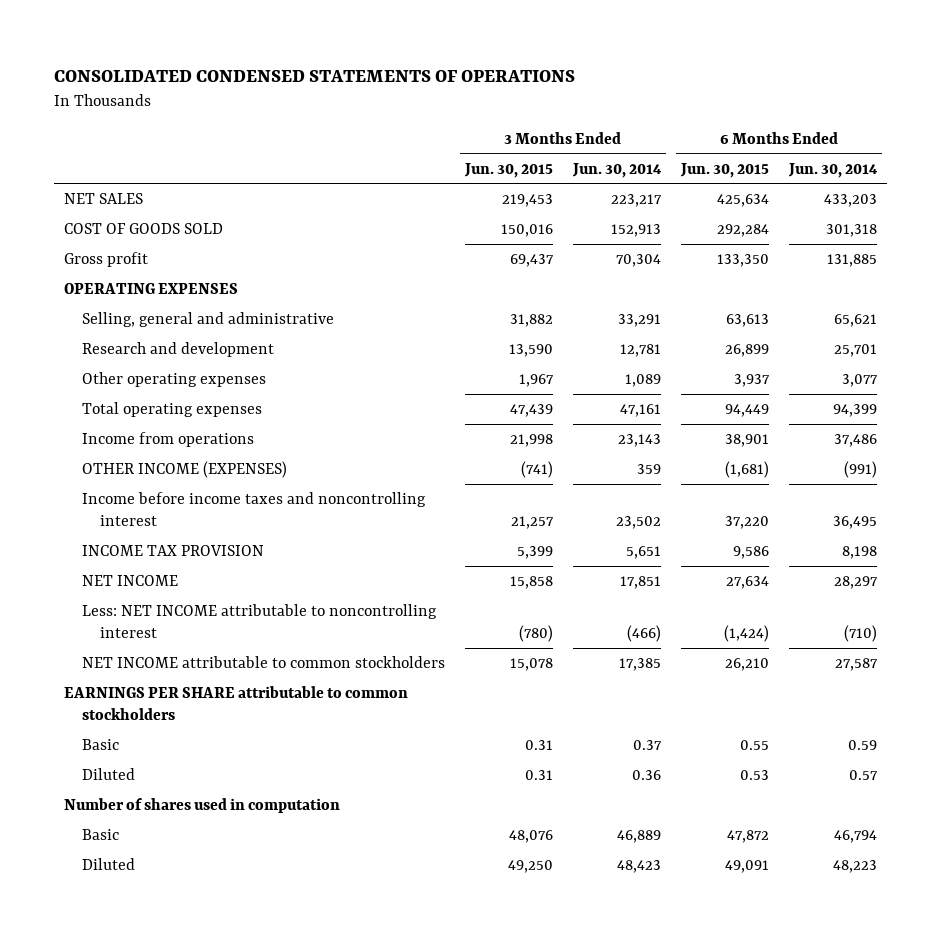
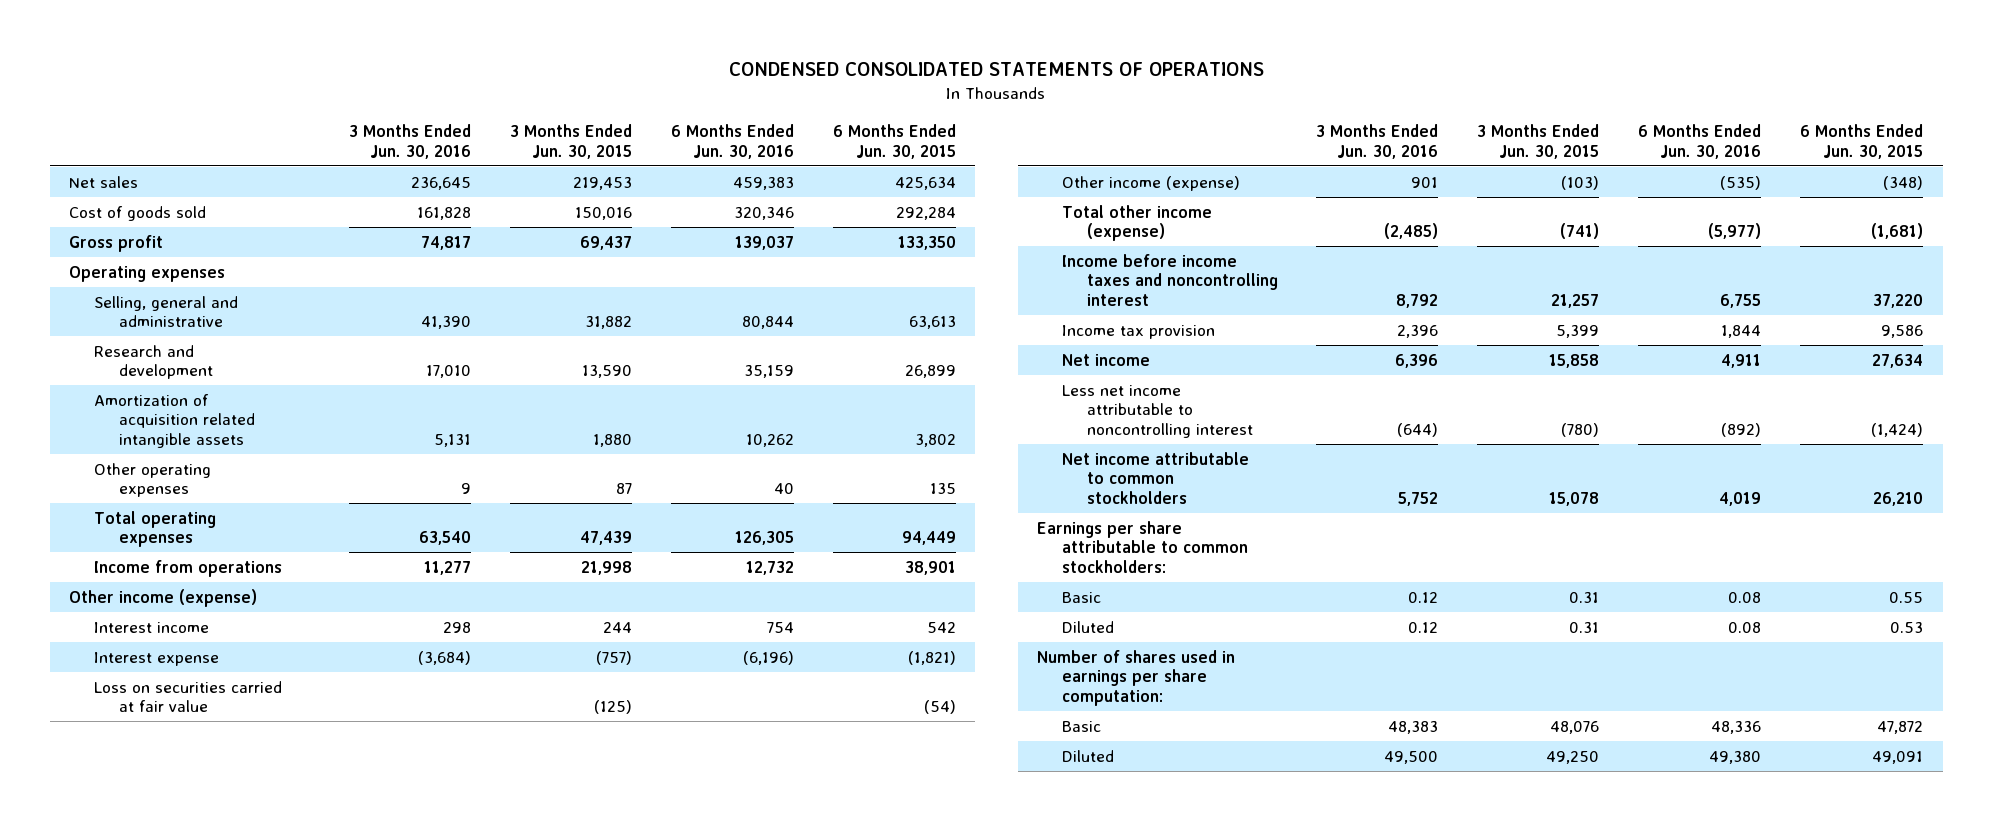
[53,69,575,82] CONSOLIDATED CONDENSED STATEMENTS OF OPERATIONS -> [729,62,1265,77] CONDENSED CONSOLIDATED STATEMENTS OF OPERATIONS
[572,162,663,178] Jun. 30, 2014 -> none
[788,162,879,178] Jun. 30, 2014 -> none
none -> [348,124,471,159] 3 Months Ended Jun. 30, 2016
none -> [670,124,794,159] 6 Months Ended Jun. 30, 2016
[63,193,143,205] NET SALES -> [69,175,139,188] Net sales
[63,223,223,235] COST OF GOODS SOLD -> [69,205,207,221] Cost of goods sold
[63,283,238,295] OPERATING EXPENSES -> [69,265,226,282] Operating expenses
none -> [94,393,255,448] Amortization of acquisition related intangible assets
[519,374,555,388] 1,967 -> [615,483,632,495] 87
[734,374,771,388] 3,937 -> [929,483,956,495] 135
none -> [69,588,258,607] Other income (expense)
none -> [94,621,210,633] Interest income
none -> [94,651,220,666] Interest expense
none -> [94,680,283,713] Loss on securities carried at fair value
none -> [1061,175,1240,191] Other income (expense)
[81,461,287,479] OTHER INCOME (EXPENSES) -> [1061,204,1212,242] Total other income (expense)
[81,545,264,557] INCOME TAX PROVISION -> [1061,324,1215,339] Income tax provision
[81,575,178,587] NET INCOME -> [1061,353,1150,366] Net income
[81,604,437,638] Less: NET INCOME attributable to noncontrolling interest -> [1061,384,1253,438] Less net income attributable to noncontrolling interest
[81,656,445,669] NET INCOME attributable to common stockholders -> [1061,451,1249,504] Net income attributable to common stockholders
[63,686,408,720] EARNINGS PER SHARE attributable to common stockholders -> [1037,520,1248,573] Earnings per share attributable to common stockholders:
[63,798,340,814] Number of shares used in computation -> [1037,649,1236,706] Number of shares used in earnings per share computation:

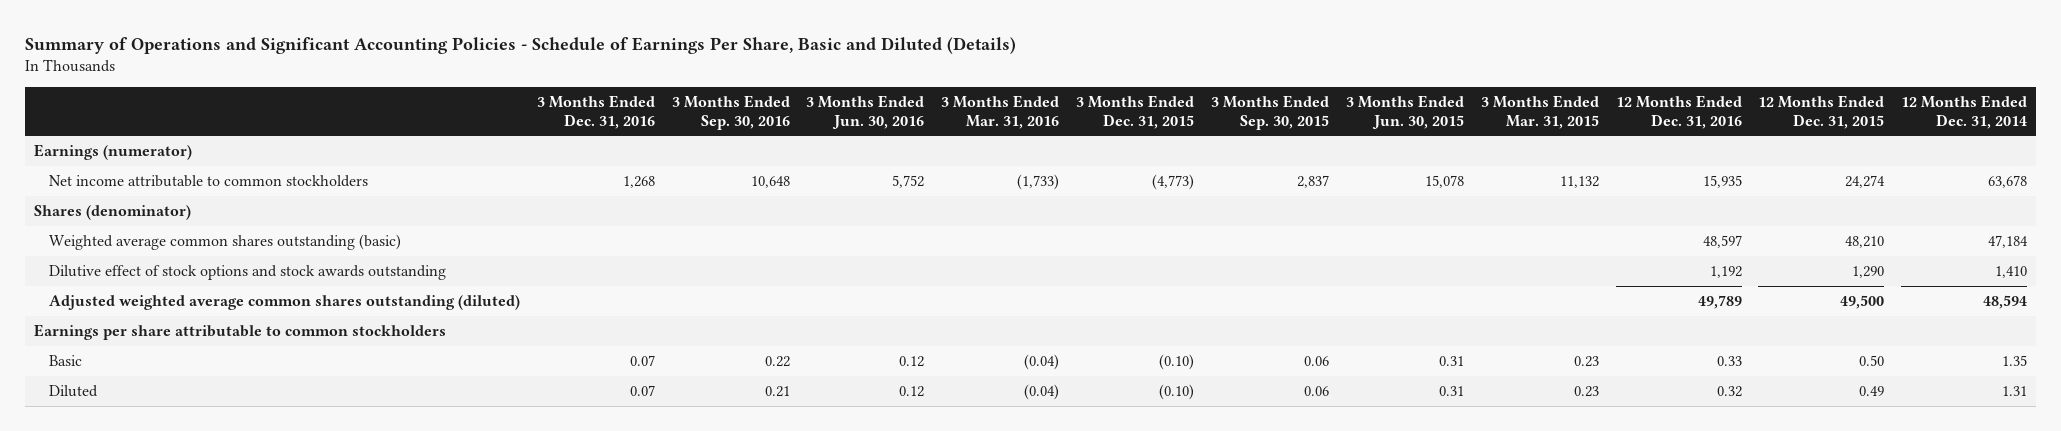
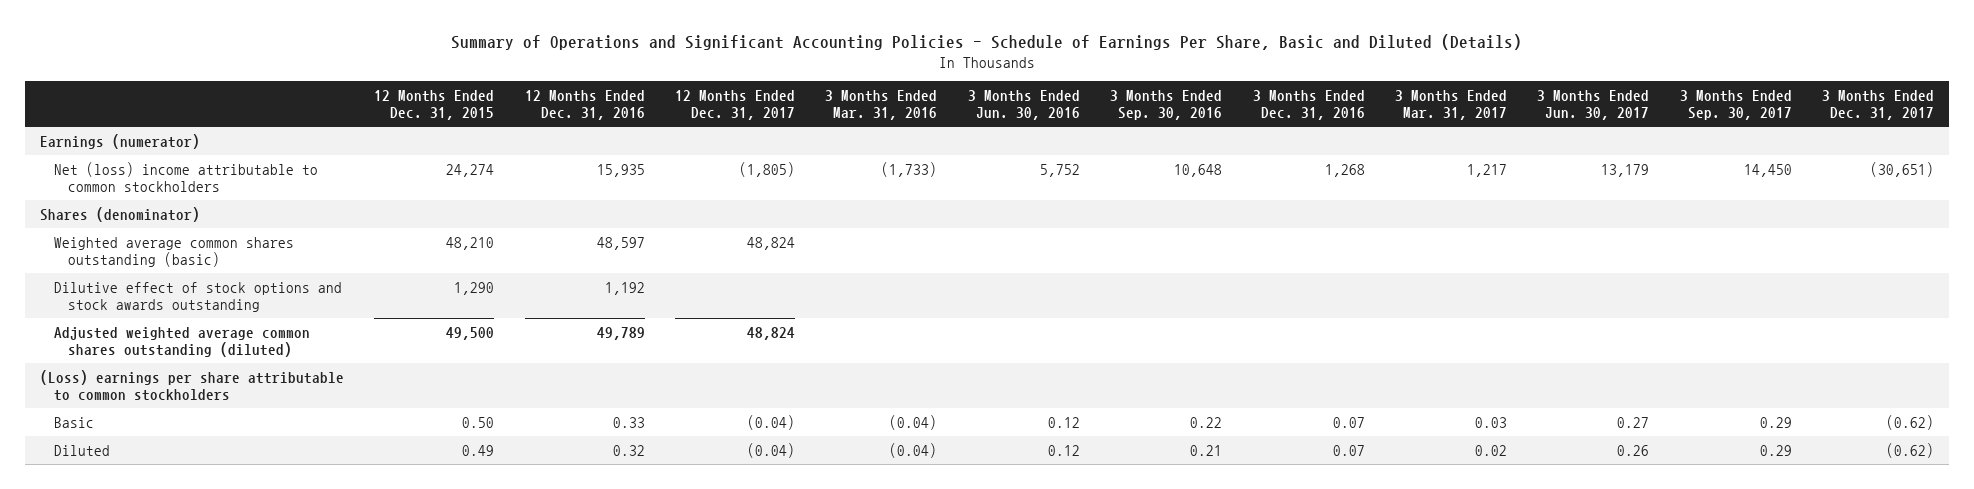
[1076,94,1195,129] 3 Months Ended Dec. 31, 2015 -> none
[1210,94,1329,130] 3 Months Ended Sep. 30, 2015 -> none
[1345,94,1464,129] 3 Months Ended Jun. 30, 2015 -> none
[1480,94,1599,129] 3 Months Ended Mar. 31, 2015 -> none
[1901,94,2028,129] 12 Months Ended Dec. 31, 2014 -> none
none -> [674,89,795,121] 12 Months Ended Dec. 31, 2017
none -> [1394,89,1507,121] 3 Months Ended Mar. 31, 2017
none -> [1537,89,1650,121] 3 Months Ended Jun. 30, 2017
none -> [1679,89,1792,121] 3 Months Ended Sep. 30, 2017
none -> [1822,89,1935,121] 3 Months Ended Dec. 31, 2017
[48,175,368,188] Net income attributable to common stockholders -> [54,161,319,193] Net (loss) income attributable to common stockholders
[33,324,446,341] Earnings per share attributable to common stockholders -> [39,369,344,402] (Loss) earnings per share attributable to common stockholders

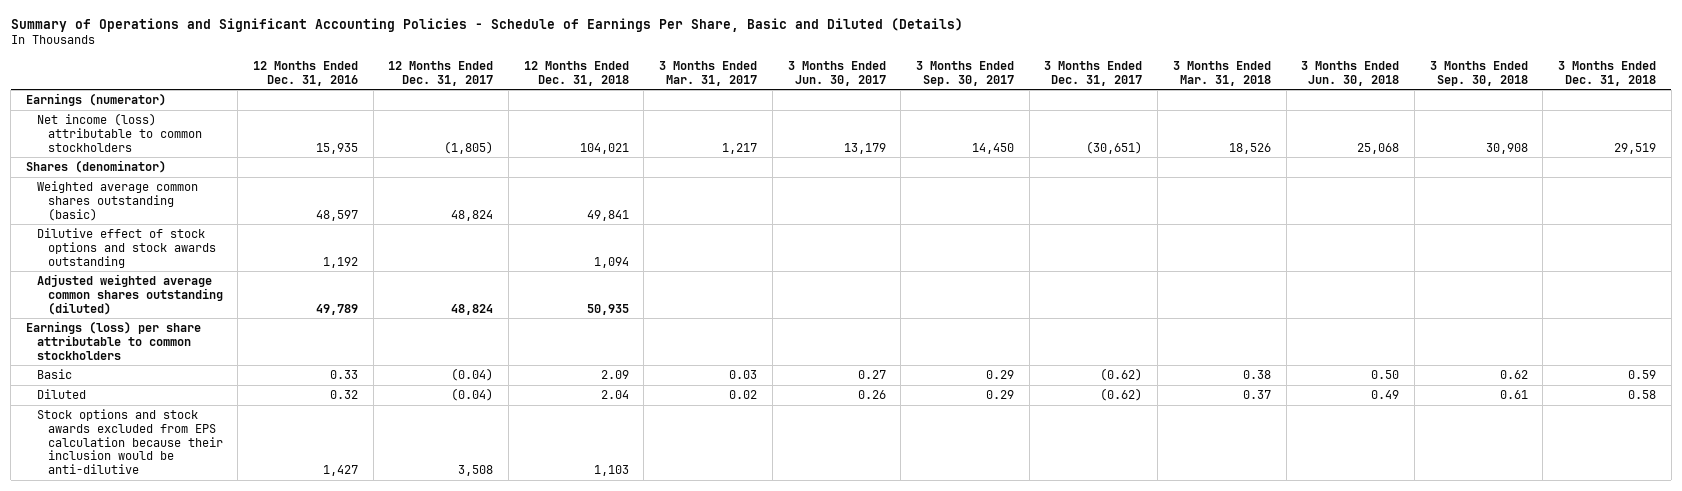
[374,89,495,121] 12 Months Ended Dec. 31, 2015 -> none
[825,89,938,121] 3 Months Ended Mar. 31, 2016 -> none
[967,89,1080,121] 3 Months Ended Jun. 30, 2016 -> none
[1110,89,1223,121] 3 Months Ended Sep. 30, 2016 -> none
[1252,89,1365,121] 3 Months Ended Dec. 31, 2016 -> none
none -> [523,60,629,86] 12 Months Ended Dec. 31, 2018
none -> [1172,60,1271,86] 3 Months Ended Mar. 31, 2018
none -> [1301,60,1400,86] 3 Months Ended Jun. 30, 2018
none -> [1429,60,1528,86] 3 Months Ended Sep. 30, 2018
none -> [1558,60,1657,86] 3 Months Ended Dec. 31, 2018
[54,161,319,193] Net (loss) income attributable to common stockholders -> [36,113,202,152] Net income (loss) attributable to common stockholders
[39,369,344,402] (Loss) earnings per share attributable to common stockholders -> [26,321,202,360] Earnings (loss) per share attributable to common stockholders
none -> [36,409,223,475] Stock options and stock awards excluded from EPS calculation because their inclusion would be anti-dilutive

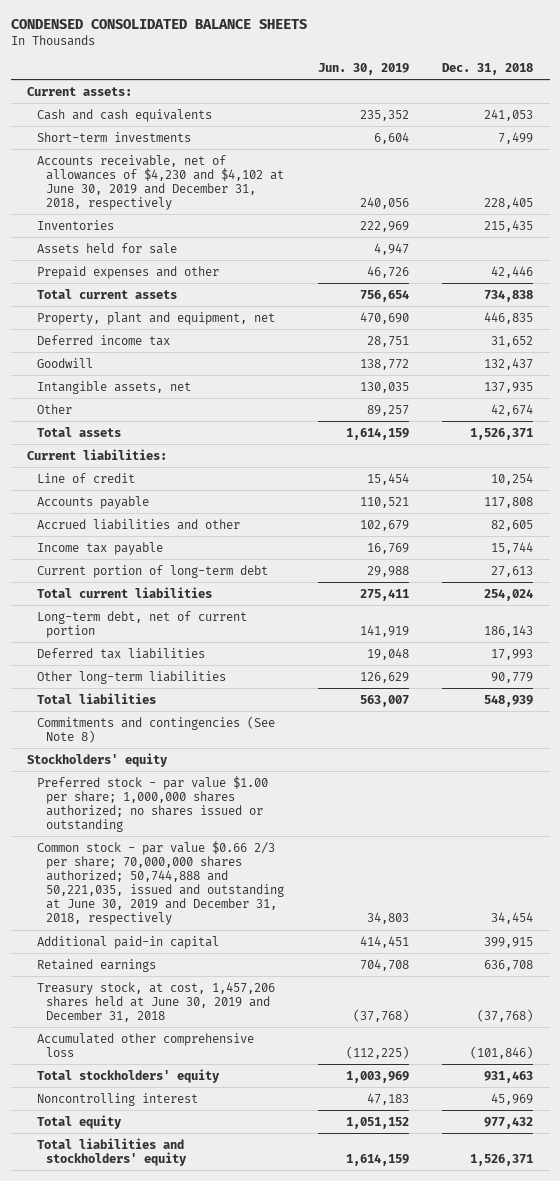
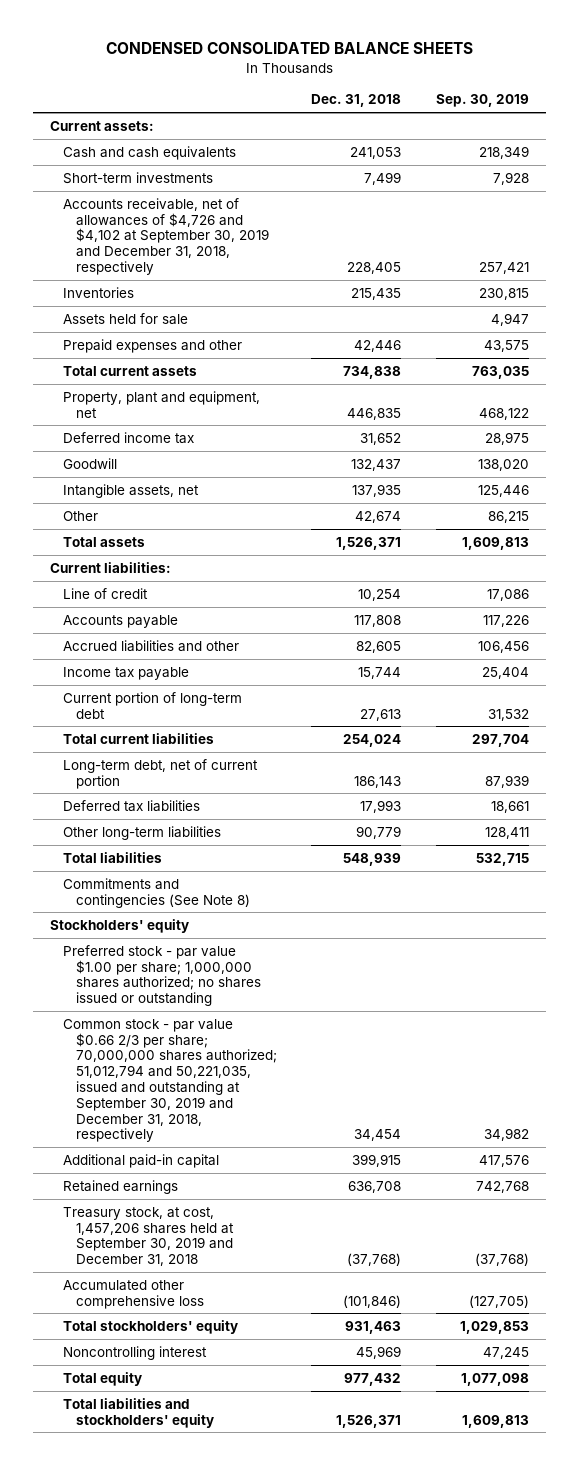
[317,63,409,76] Jun. 30, 2019 -> none
none -> [435,94,529,108] Sep. 30, 2019
[36,154,285,210] Accounts receivable, net of allowances of $4,230 and $4,102 at June 30, 2019 and December 31, 2018, respectively -> [63,197,270,276] Accounts receivable, net of allowances of $4,726 and $4,102 at September 30, 2019 and December 31, 2018, respectively
[36,840,285,926] Common stock - par value $0.66 2/3 per share; 70,000,000 shares authorized; 50,744,888 and 50,221,035, issued and outstanding at June 30, 2019 and December 31, 2018, respectively -> [63,1018,278,1143] Common stock - par value $0.66 2/3 per share; 70,000,000 shares authorized; 51,012,794 and 50,221,035, issued and outstanding at September 30, 2019 and December 31, 2018, respectively
[36,981,275,1022] Treasury stock, at cost, 1,457,206 shares held at June 30, 2019 and December 31, 2018 -> [63,1206,235,1267] Treasury stock, at cost, 1,457,206 shares held at September 30, 2019 and December 31, 2018

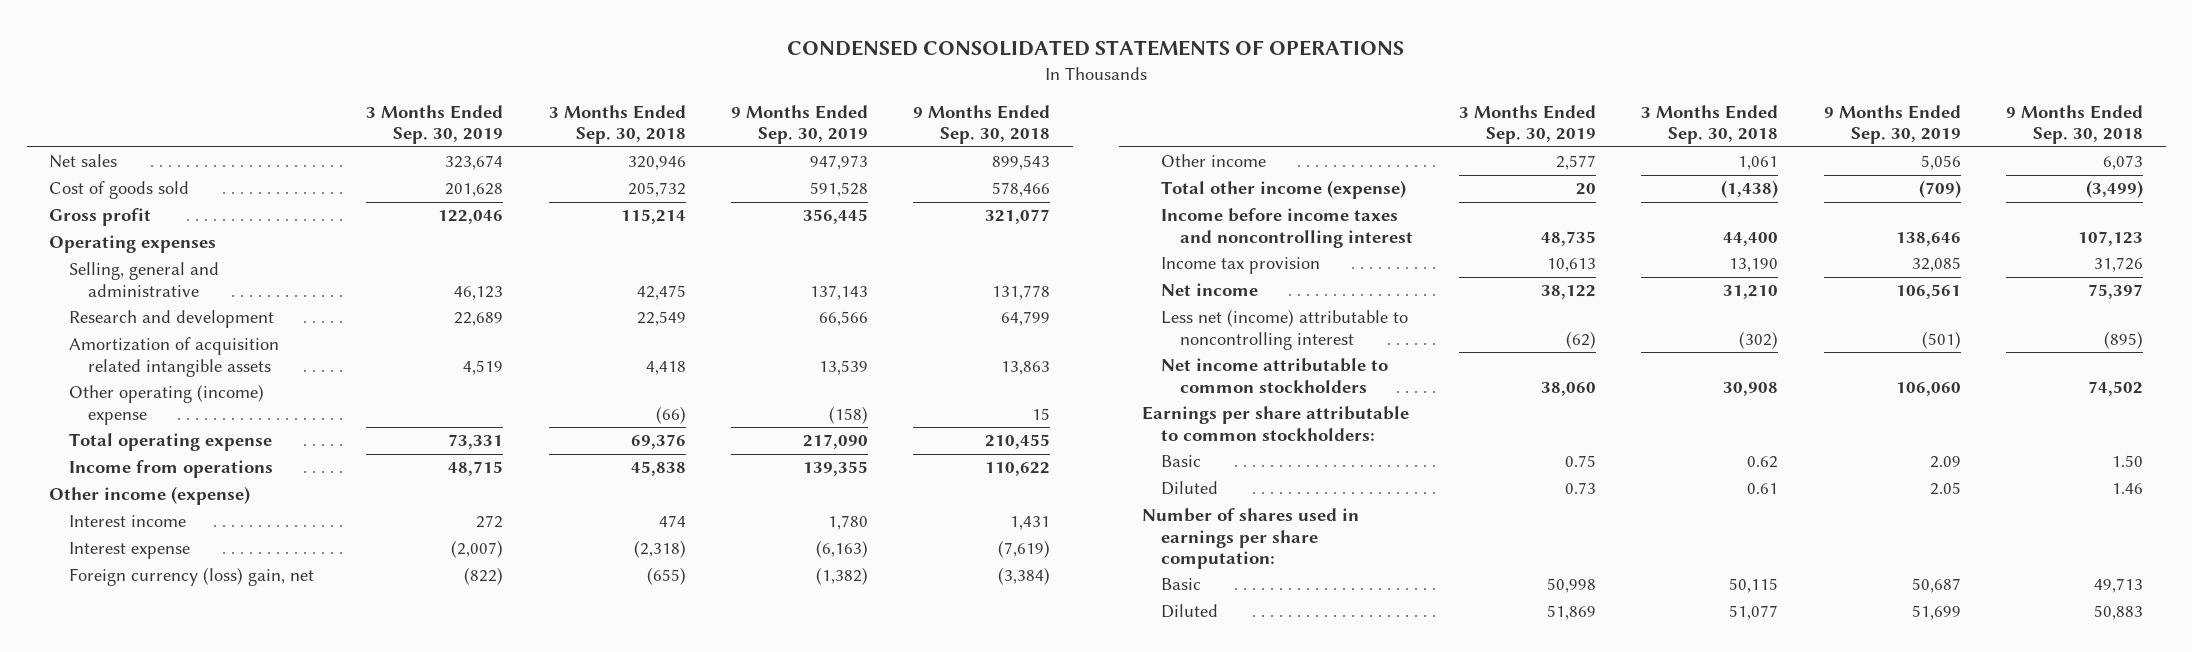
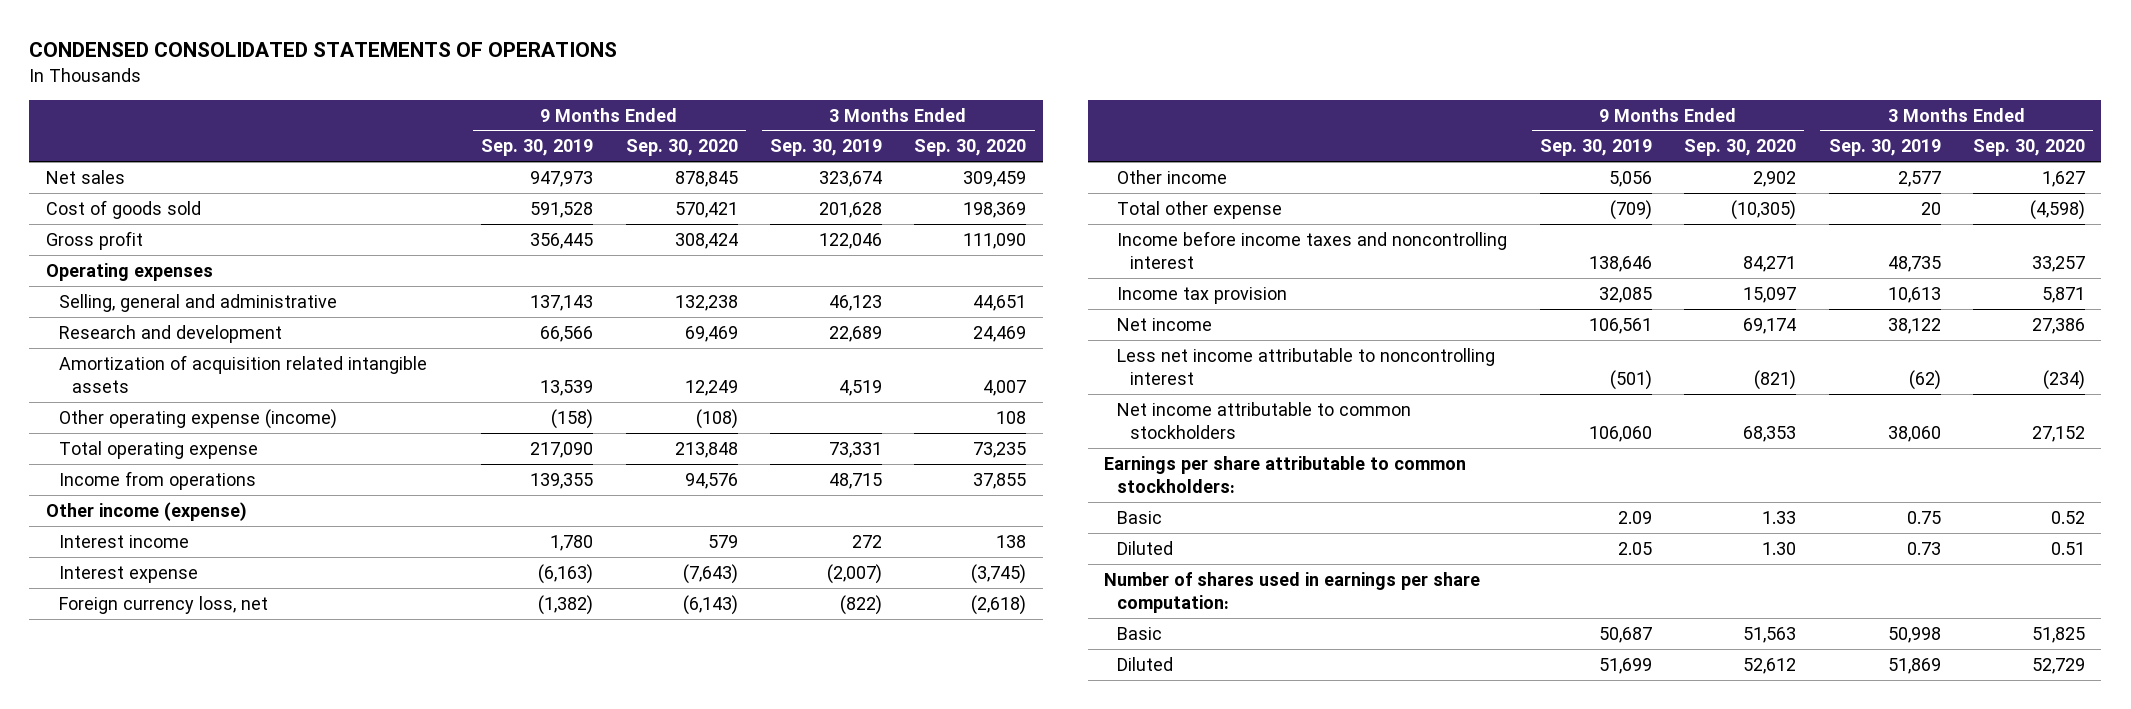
[548,105,686,145] 3 Months Ended Sep. 30, 2018 -> none
[913,105,1051,145] 9 Months Ended Sep. 30, 2018 -> none
none -> [625,139,738,157] Sep. 30, 2020
none -> [914,139,1027,157] Sep. 30, 2020
[68,384,264,425] Other operating (income) expense -> [58,408,337,429] Other operating expense (income)
[68,567,314,587] Foreign currency (loss) gain, net -> [58,595,268,614] Foreign currency loss, net
[1161,180,1407,200] Total other income (expense) -> [1117,200,1283,219] Total other expense
[1161,309,1409,350] Less net (income) attributable to noncontrolling interest -> [1117,347,1496,386] Less net income attributable to noncontrolling interest

